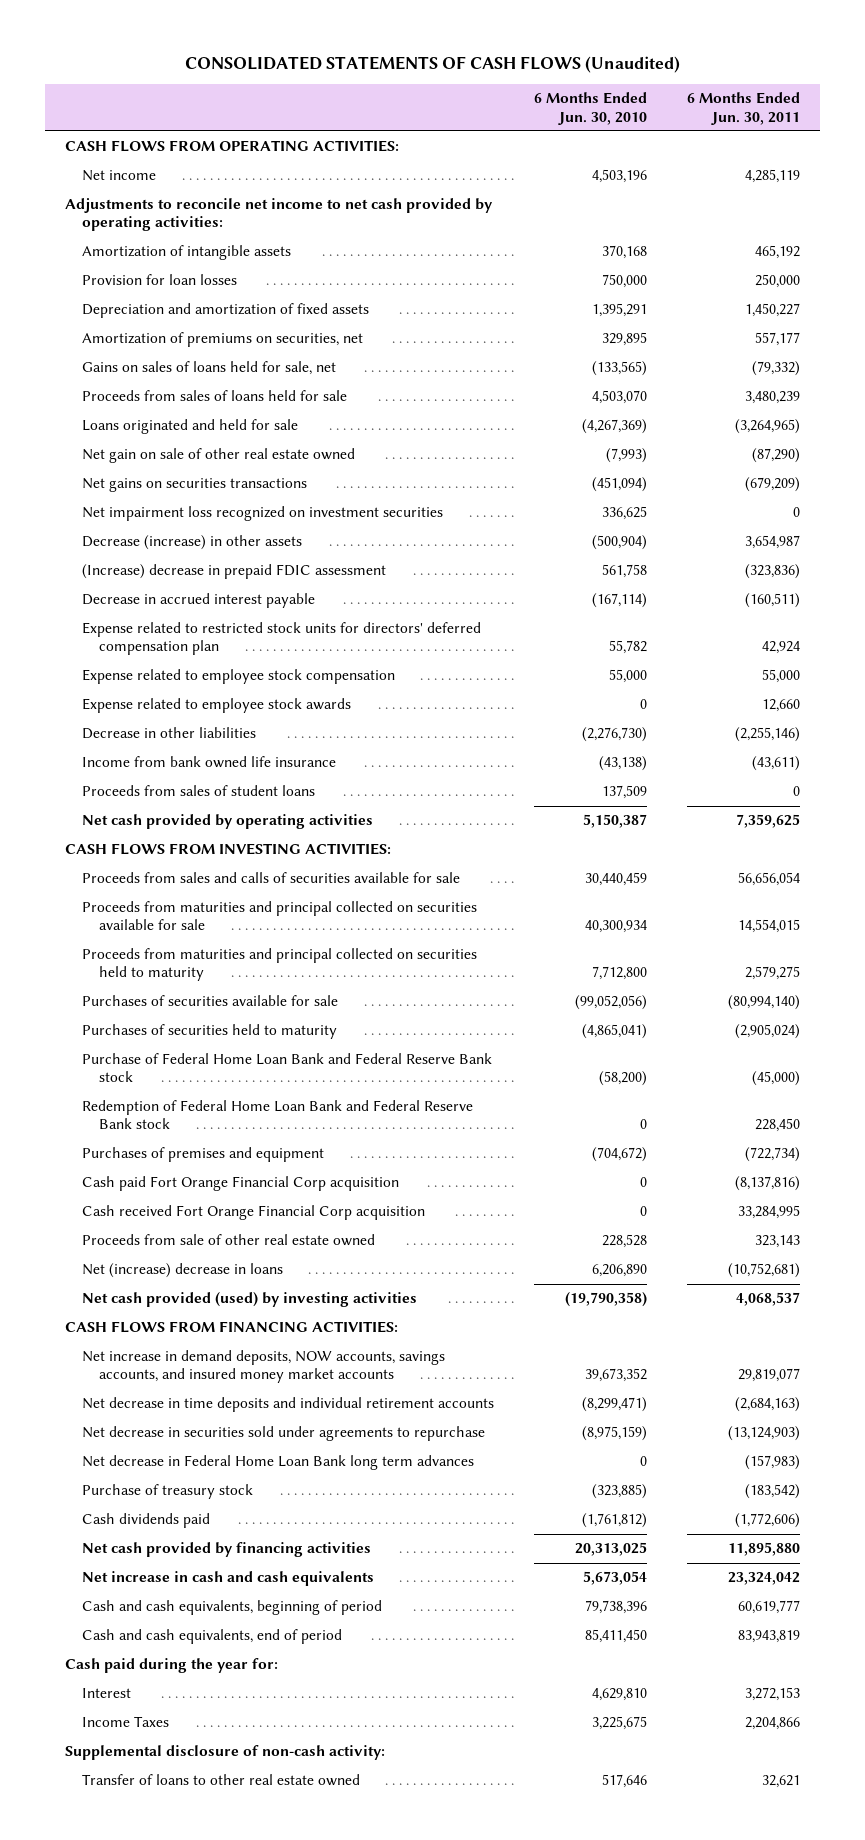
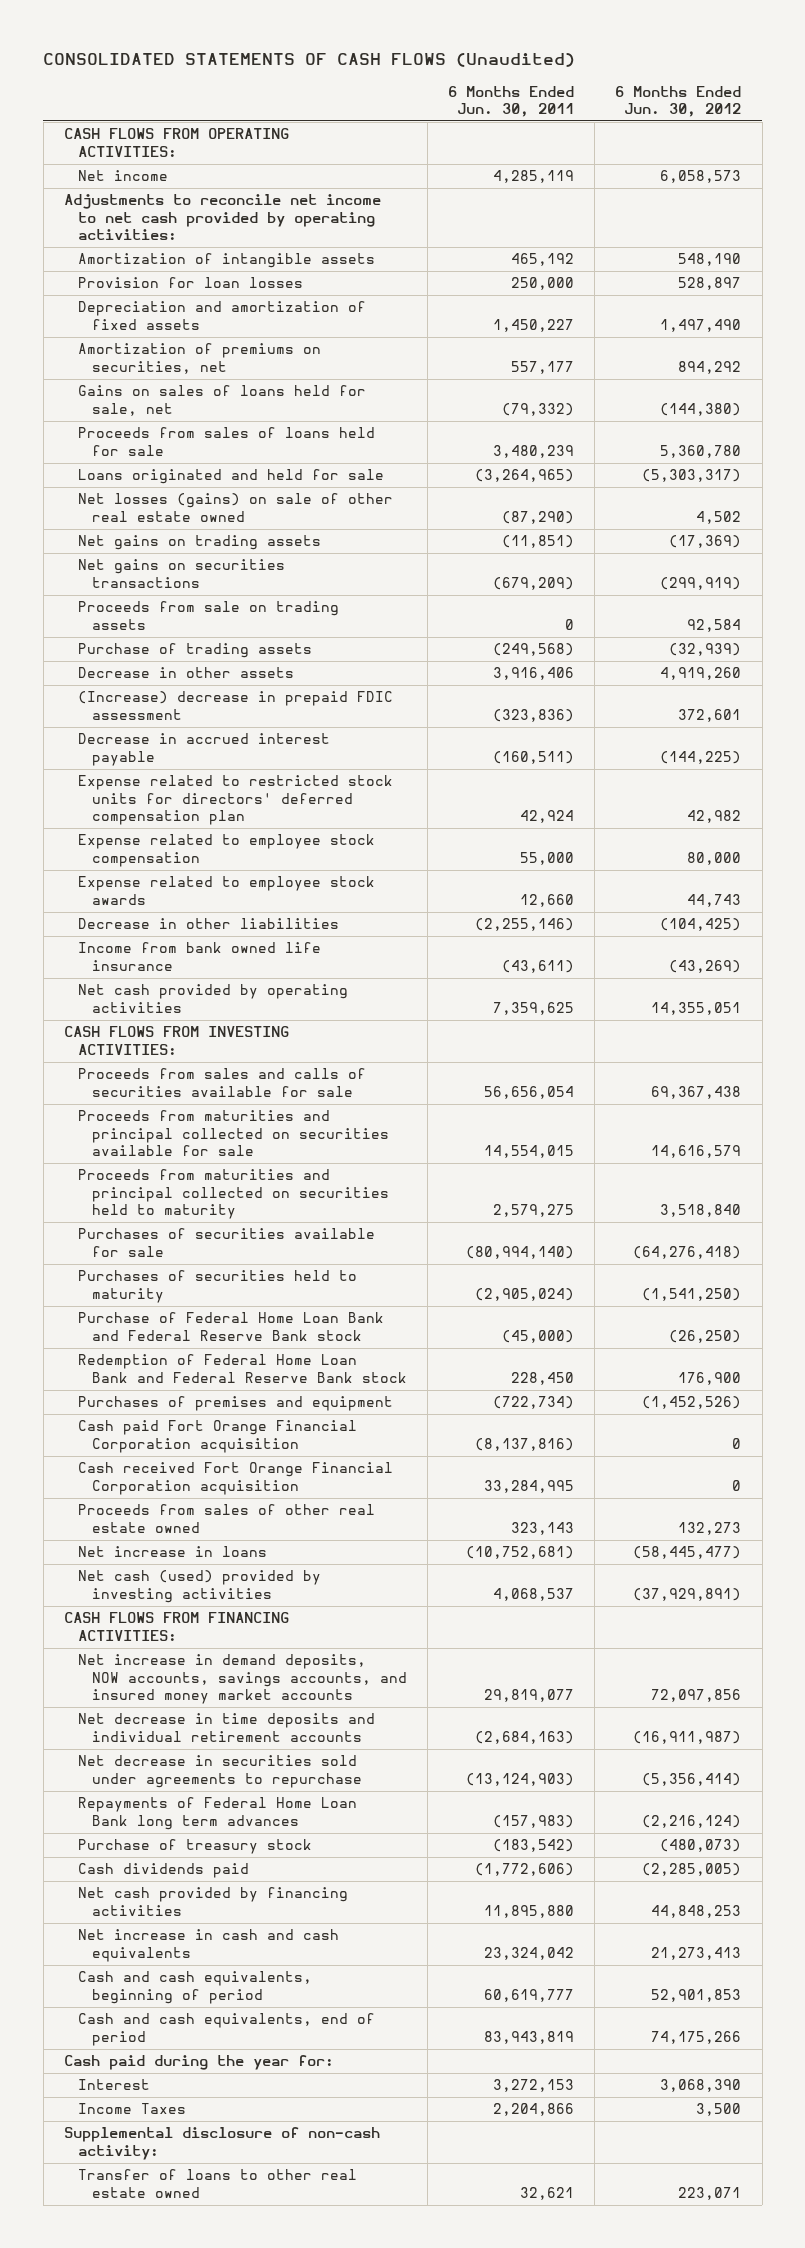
[534,92,648,125] 6 Months Ended Jun. 30, 2010 -> none
none -> [615,85,742,118] 6 Months Ended Jun. 30, 2012
[82,448,356,464] Net gain on sale of other real estate owned -> [77,493,393,522] Net losses (gains) on sale of other real estate owned
none -> [77,535,321,551] Net gains on trading assets
[82,506,444,522] Net impairment loss recognized on investment securities -> none
none -> [77,601,339,630] Proceeds from sale on trading assets
none -> [77,643,312,659] Purchase of trading assets
[82,535,303,551] Decrease (increase) in other assets -> [77,667,294,679] Decrease in other assets
[745,535,801,550] 3,654,987 -> [493,667,575,681] 3,916,406
[82,785,316,797] Proceeds from sales of student loans -> none
[82,1176,400,1192] Cash paid Fort Orange Financial Corp acquisition -> [77,1420,357,1453] Cash paid Fort Orange Financial Corporation acquisition
[82,1205,426,1221] Cash received Fort Orange Financial Corp acquisition -> [77,1462,393,1495] Cash received Fort Orange Financial Corporation acquisition
[82,1234,376,1247] Proceeds from sale of other real estate owned -> [77,1504,375,1533] Proceeds from sales of other real estate owned
[82,1263,284,1279] Net (increase) decrease in loans -> [77,1546,267,1558] Net increase in loans
[82,1292,418,1308] Net cash provided (used) by investing activities -> [77,1570,321,1603] Net cash (used) provided by investing activities
[82,1455,475,1471] Net decrease in Federal Home Loan Bank long term advances -> [77,1797,357,1830] Repayments of Federal Home Loan Bank long term advances

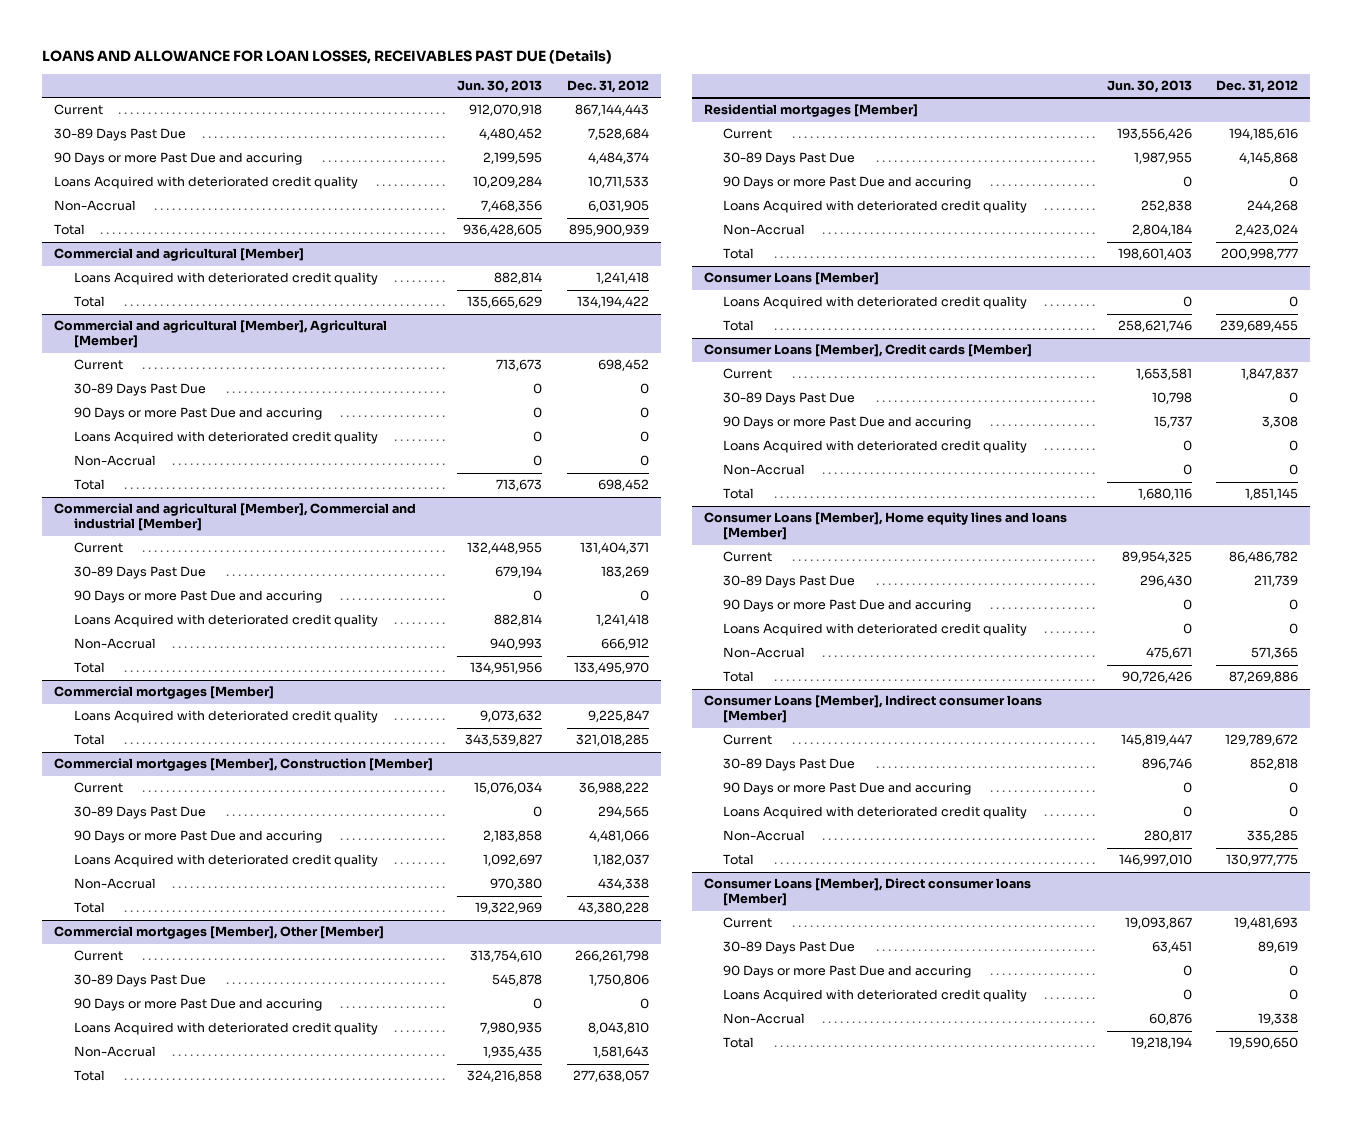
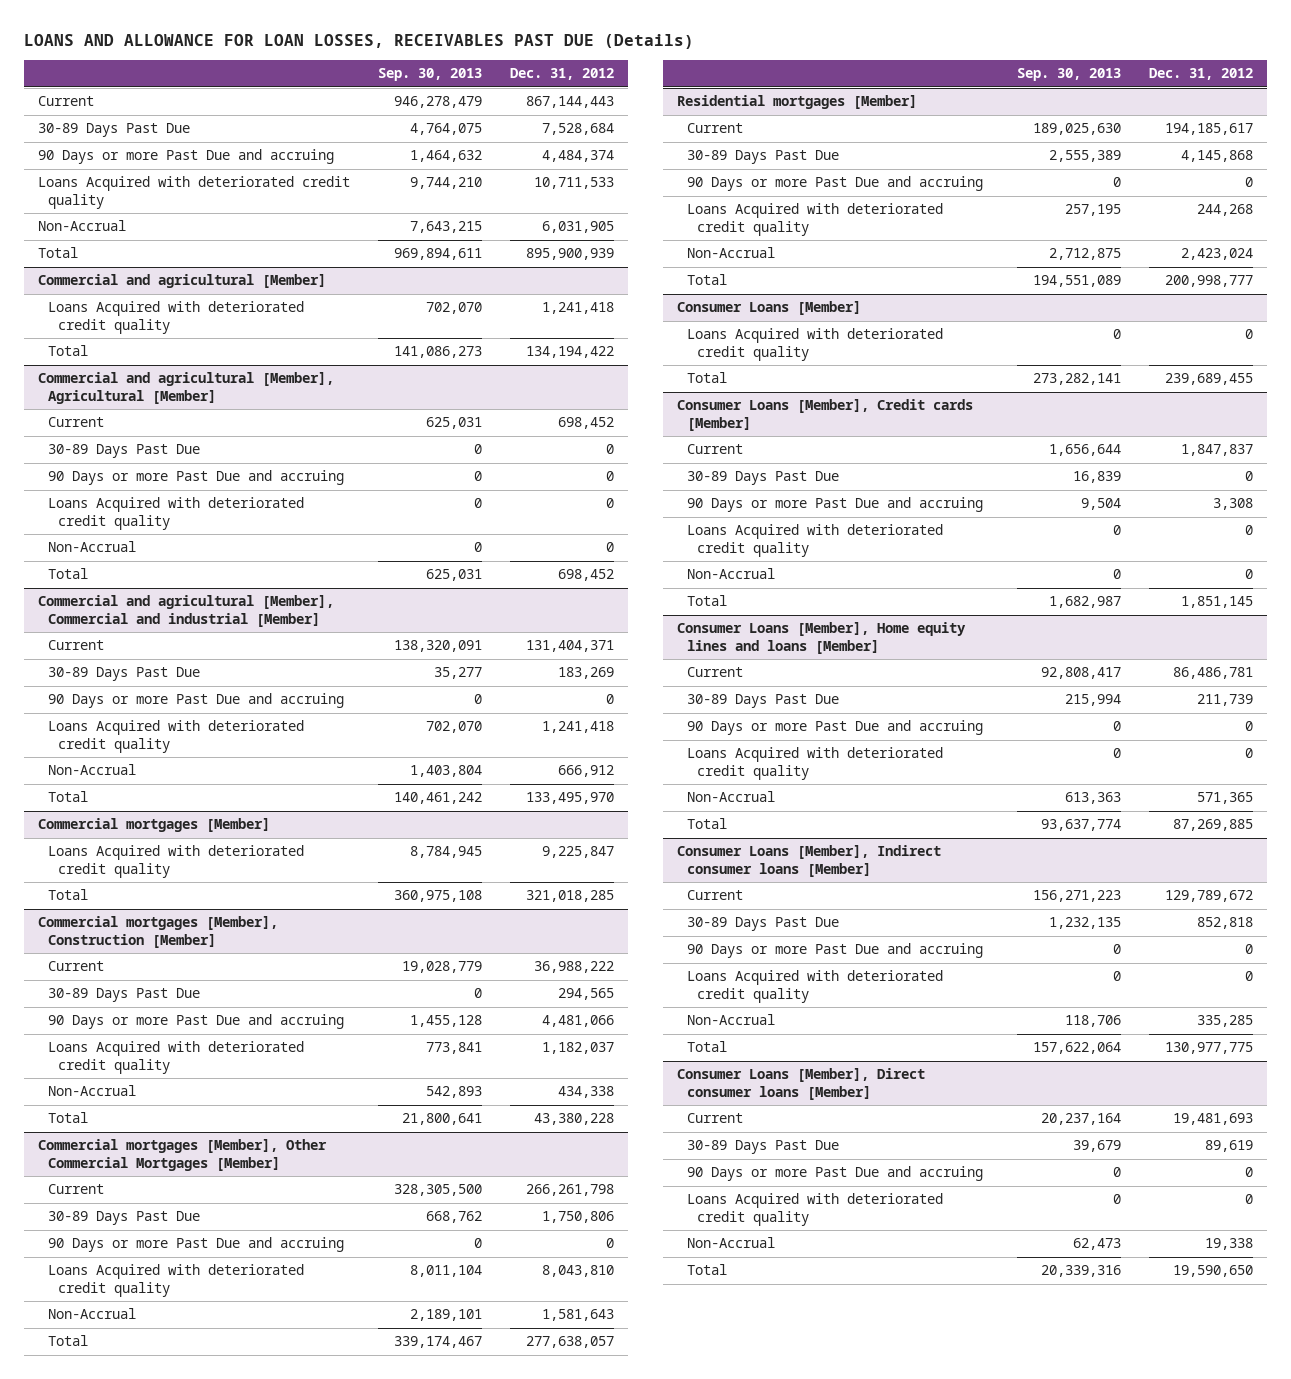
[457,79,543,93] Jun. 30, 2013 -> none
none -> [378,68,483,82] Sep. 30, 2013
[54,152,303,166] 90 Days or more Past Due and accuring -> [38,149,335,165] 90 Days or more Past Due and accruing
[73,407,322,421] 90 Days or more Past Due and accuring -> [48,470,345,486] 90 Days or more Past Due and accruing
[73,590,322,604] 90 Days or more Past Due and accuring -> [48,693,345,709] 90 Days or more Past Due and accruing
[73,830,322,844] 90 Days or more Past Due and accuring -> [48,1014,345,1030] 90 Days or more Past Due and accruing
[54,926,385,940] Commercial mortgages [Member], Other [Member] -> [38,1139,328,1171] Commercial mortgages [Member], Other Commercial Mortgages [Member]
[73,998,322,1012] 90 Days or more Past Due and accuring -> [48,1237,345,1253] 90 Days or more Past Due and accruing
[1229,128,1299,141] 194,185,616 -> [1164,123,1253,136] 194,185,617
[723,176,972,190] 90 Days or more Past Due and accuring -> [686,176,983,192] 90 Days or more Past Due and accruing
[723,416,972,430] 90 Days or more Past Due and accuring -> [686,497,983,513] 90 Days or more Past Due and accruing
[1229,551,1299,564] 86,486,782 -> [1172,667,1253,680] 86,486,781
[723,599,972,613] 90 Days or more Past Due and accuring -> [686,720,983,736] 90 Days or more Past Due and accruing
[1229,671,1299,684] 87,269,886 -> [1172,819,1253,832] 87,269,885
[723,782,972,796] 90 Days or more Past Due and accuring -> [686,943,983,959] 90 Days or more Past Due and accruing
[723,965,972,979] 90 Days or more Past Due and accuring -> [686,1166,983,1182] 90 Days or more Past Due and accruing

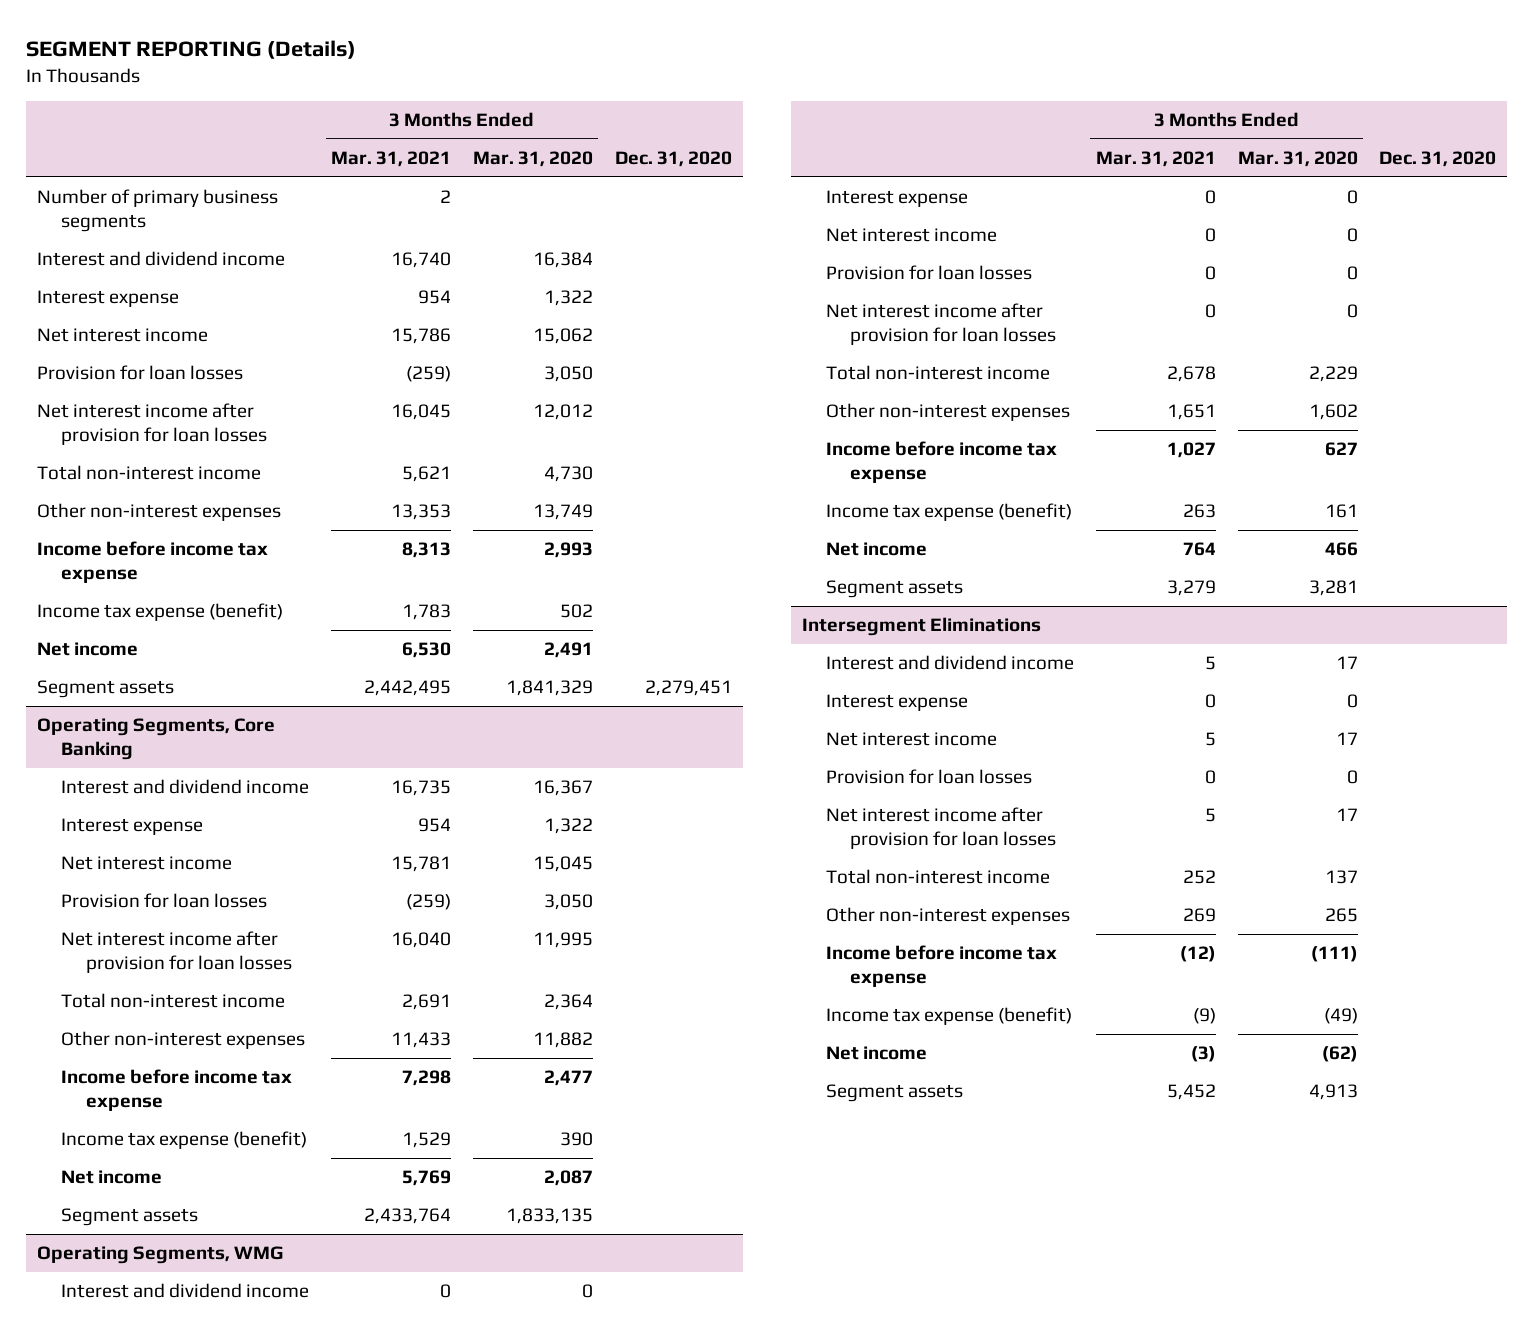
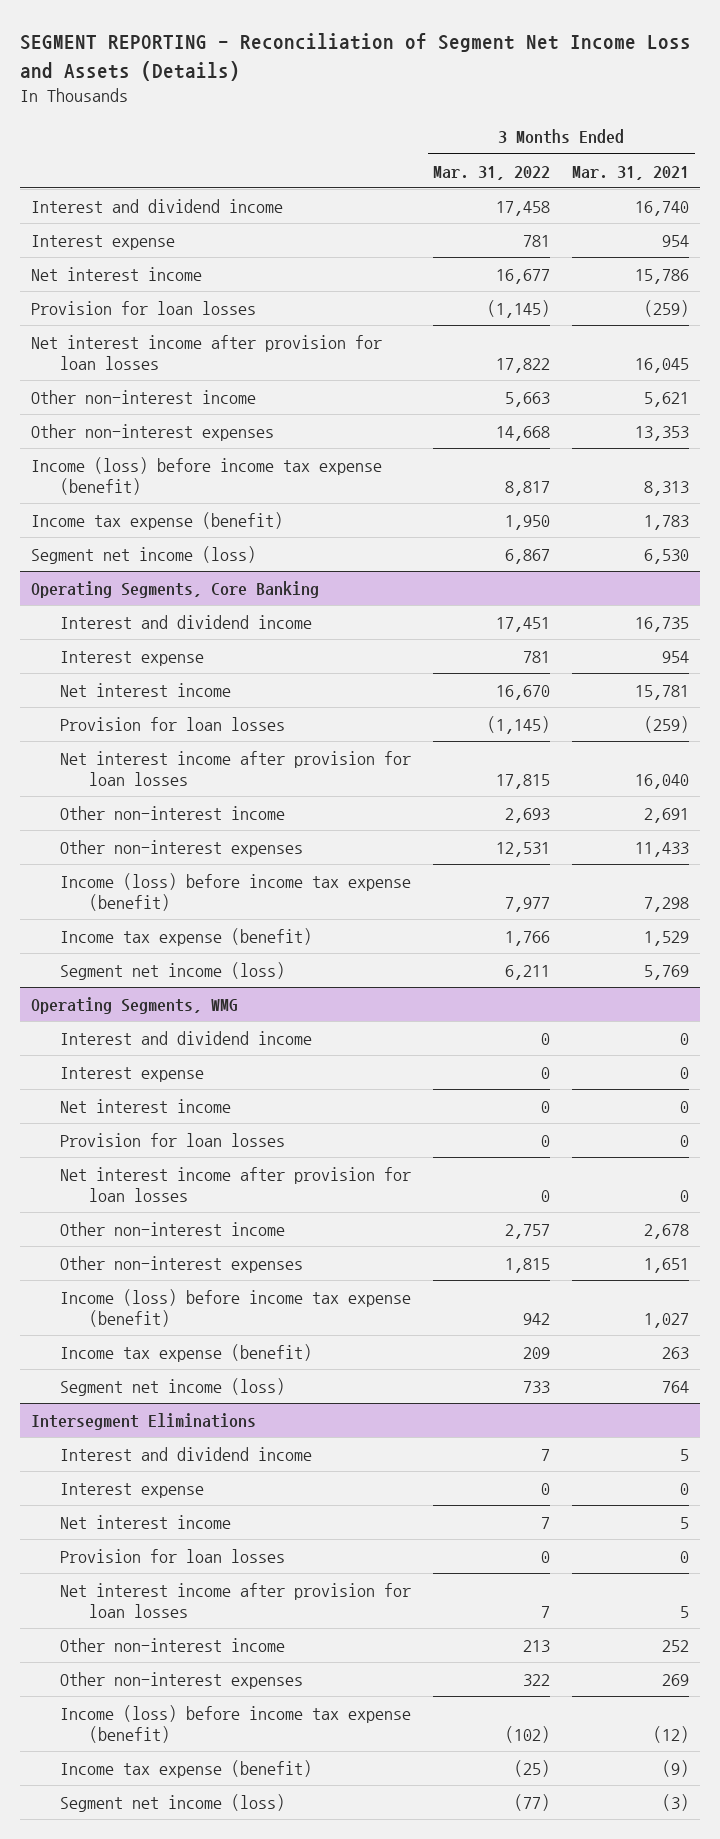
[26,39,357,59] SEGMENT REPORTING (Details) -> [20,33,692,81] SEGMENT REPORTING - Reconciliation of Segment Net Income Loss and Assets (Details)
[472,151,593,168] Mar. 31, 2020 -> none
[614,151,732,168] Dec. 31, 2020 -> none
none -> [433,165,551,180] Mar. 31, 2022
[37,189,279,233] Number of primary business segments -> none
[37,465,262,481] Total non-interest income -> [31,389,257,404] Other non-interest income
[37,541,269,584] Income before income tax expense -> [31,456,383,496] Income (loss) before income tax expense (benefit)
[37,680,175,699] Segment assets -> none
[37,642,139,657] Net income -> [31,545,257,564] Segment net income (loss)
[61,993,286,1009] Total non-interest income -> [60,805,286,820] Other non-interest income
[61,1069,293,1112] Income before income tax expense -> [60,872,412,912] Income (loss) before income tax expense (benefit)
[61,1208,199,1227] Segment assets -> none
[61,1170,163,1185] Net income -> [60,961,286,980] Segment net income (loss)
[825,365,1050,381] Total non-interest income -> [60,1221,286,1236] Other non-interest income
[825,441,1057,484] Income before income tax expense -> [60,1288,412,1328] Income (loss) before income tax expense (benefit)
[825,580,963,599] Segment assets -> none
[825,542,927,557] Net income -> [60,1377,286,1396] Segment net income (loss)
[825,869,1050,885] Total non-interest income -> [60,1637,286,1652] Other non-interest income
[825,945,1057,988] Income before income tax expense -> [60,1704,412,1744] Income (loss) before income tax expense (benefit)
[825,1084,963,1103] Segment assets -> none
[825,1046,927,1061] Net income -> [60,1793,286,1812] Segment net income (loss)

